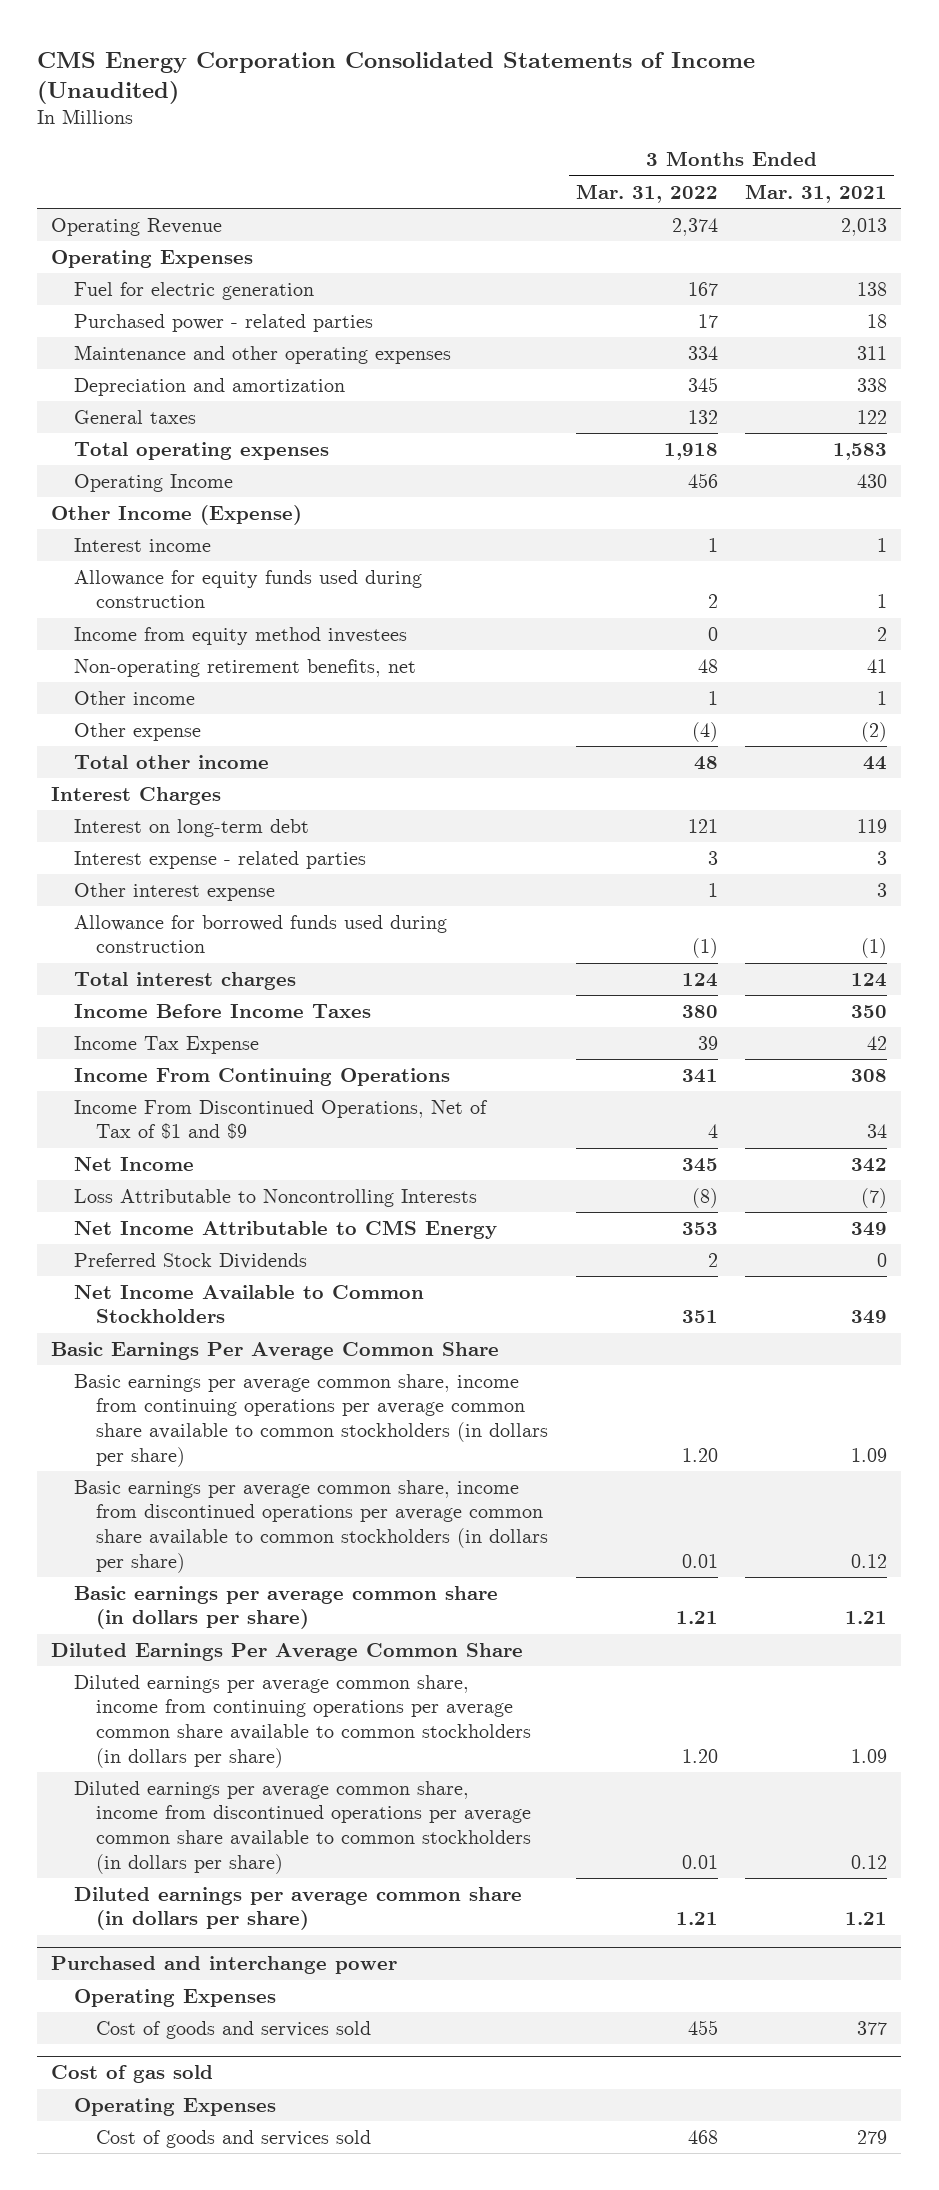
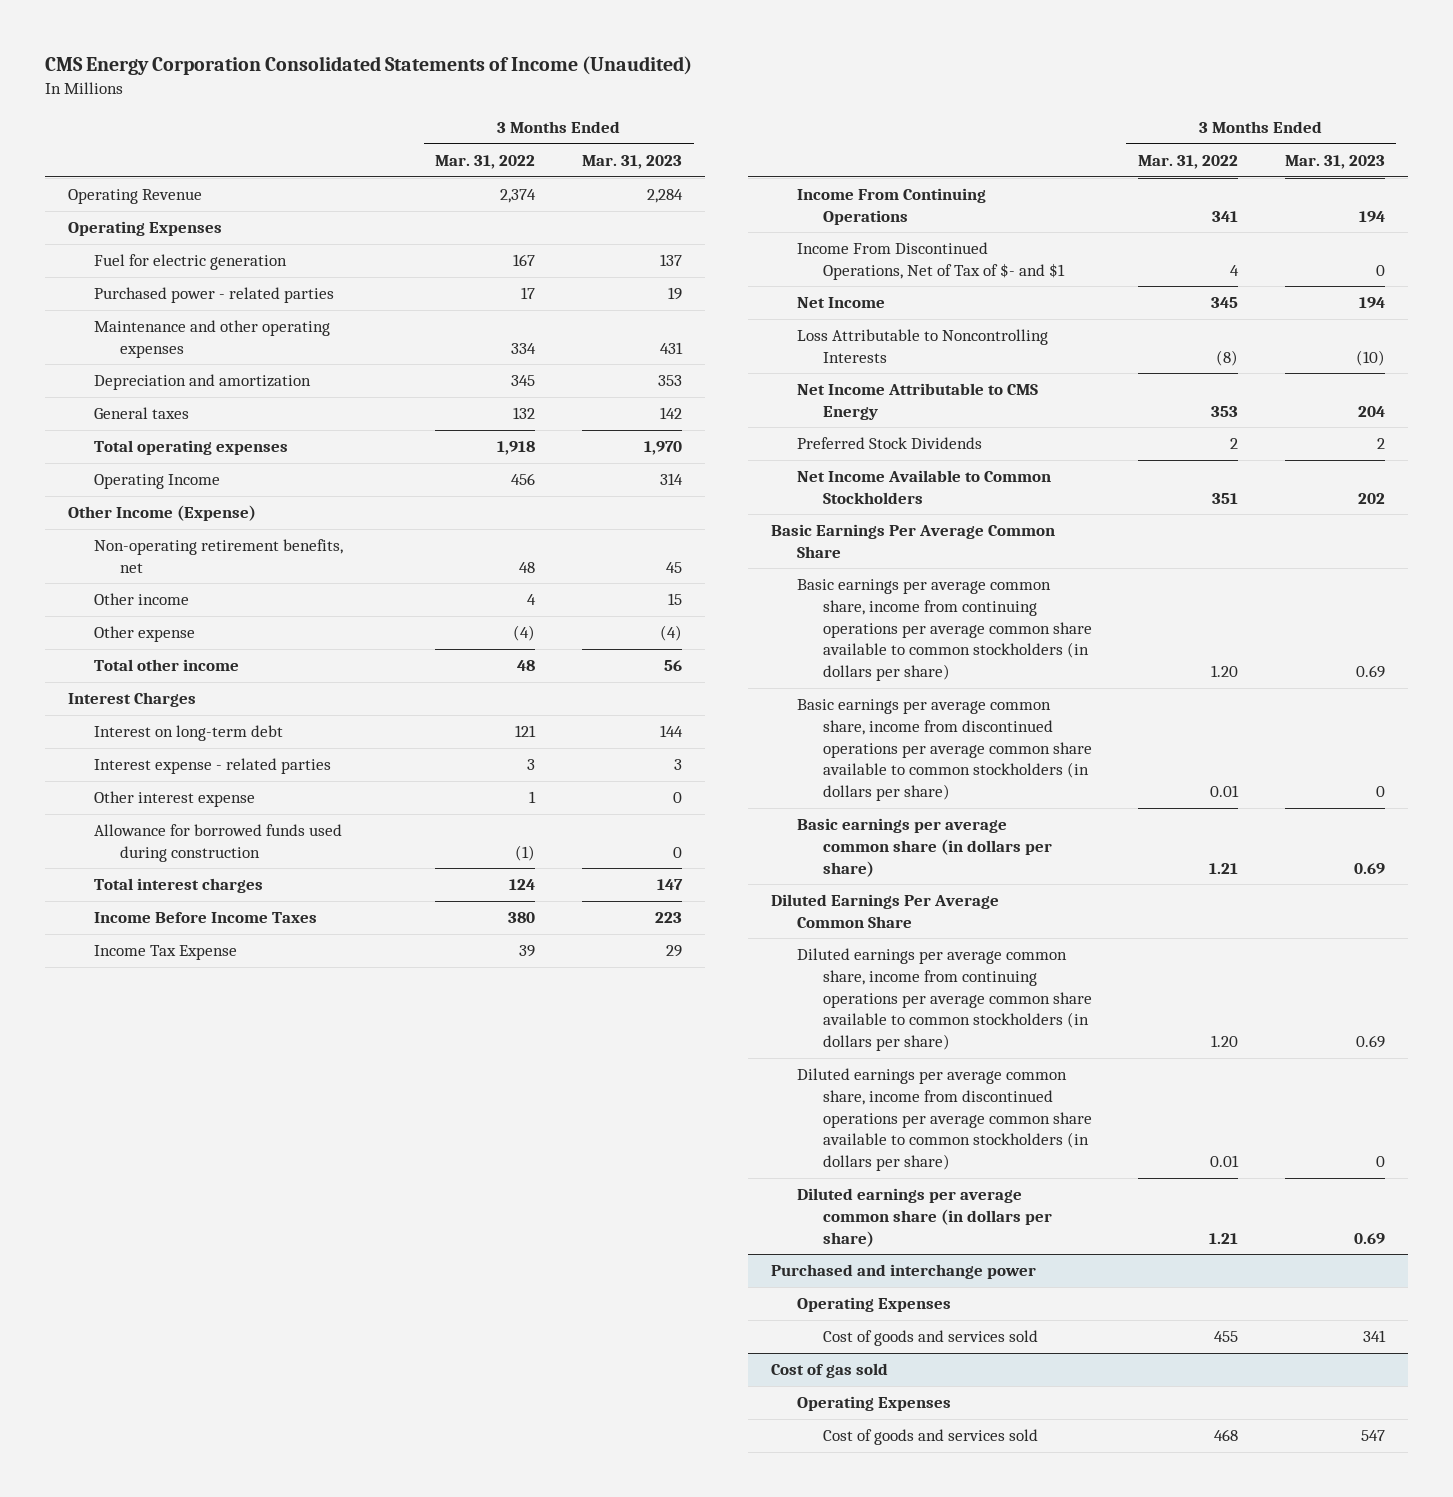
[745,183,888,203] Mar. 31, 2021 -> none
none -> [581,154,682,169] Mar. 31, 2023
[73,537,211,552] Interest income -> none
[73,569,422,609] Allowance for equity funds used during construction -> none
[73,626,407,645] Income from equity method investees -> none
[707,690,718,705] 1 -> [527,594,537,606] 4
[73,1099,488,1140] Income From Discontinued Operations, Net of Tax of $1 and $9 -> [796,242,1065,280] Income From Discontinued Operations, Net of Tax of $- and $1

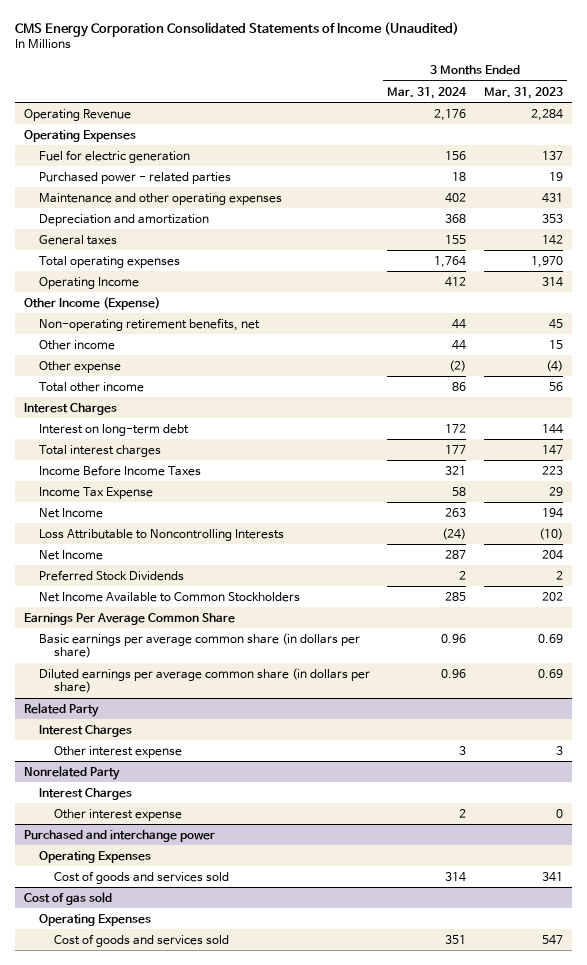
[435,154,536,169] Mar. 31, 2022 -> none
none -> [387,86,468,99] Mar. 31, 2024
[94,758,332,775] Interest expense - related parties -> none
[94,791,256,808] Other interest expense -> none
[94,824,343,862] Allowance for borrowed funds used during construction -> none
[796,188,986,225] Income From Continuing Operations -> none
[796,242,1065,280] Income From Discontinued Operations, Net of Tax of $- and $1 -> none
[796,383,1038,420] Net Income Attributable to CMS Energy -> [38,549,103,560] Net Income
[796,579,1092,682] Basic earnings per average common share, income from continuing operations per average common share available to common stockholders (in dollars per share) -> none
[796,699,1092,802] Basic earnings per average common share, income from discontinued operations per average common share available to common stockholders (in dollars per share) -> none
[770,524,1055,558] Basic Earnings Per Average Common Share -> [23,612,235,625] Earnings Per Average Common Share
[770,894,999,928] Diluted Earnings Per Average Common Share -> none
[796,948,1092,1052] Diluted earnings per average common share, income from continuing operations per average common share available to common stockholders (in dollars per share) -> none
[796,1068,1092,1172] Diluted earnings per average common share, income from discontinued operations per average common share available to common stockholders (in dollars per share) -> none
none -> [23,702,99,717] Related Party
none -> [38,724,132,737] Interest Charges
none -> [53,745,182,758] Other interest expense
none -> [23,765,120,780] Nonrelated Party
none -> [38,787,132,800] Interest Charges
none -> [53,808,182,821] Other interest expense

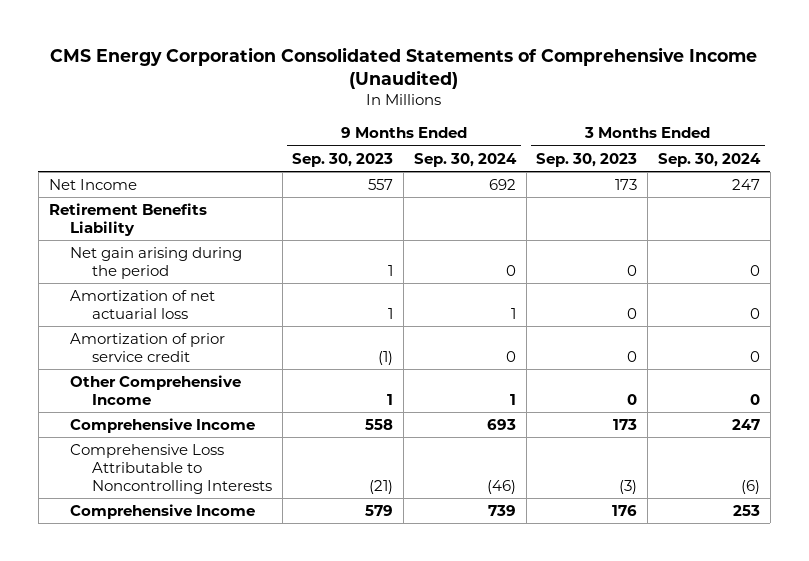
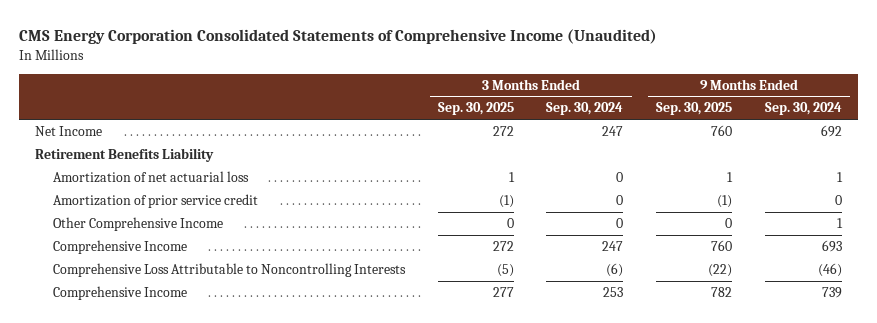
[292,152,394,167] Sep. 30, 2023 -> none
[536,152,638,167] Sep. 30, 2023 -> none
none -> [437,102,514,116] Sep. 30, 2025
none -> [655,102,732,116] Sep. 30, 2025
[70,246,243,279] Net gain arising during the period -> none

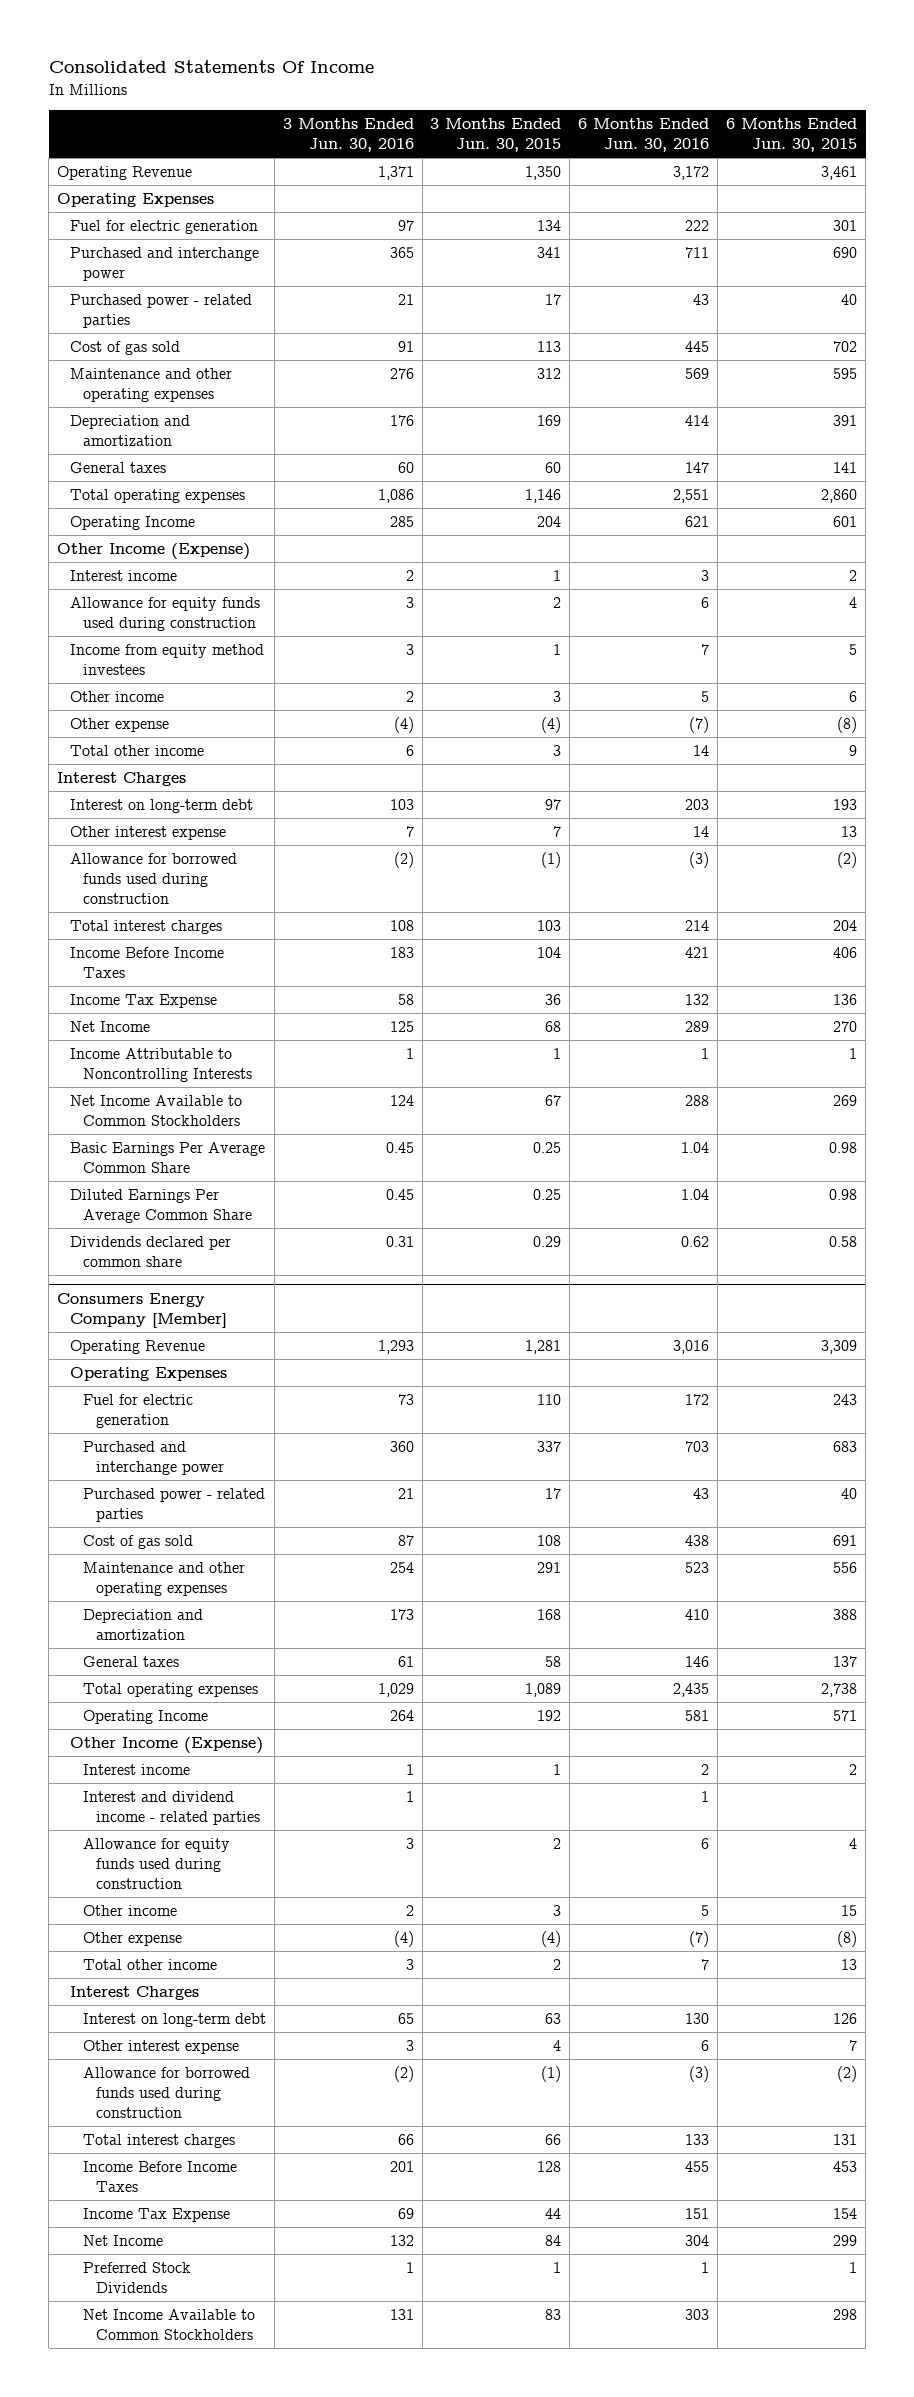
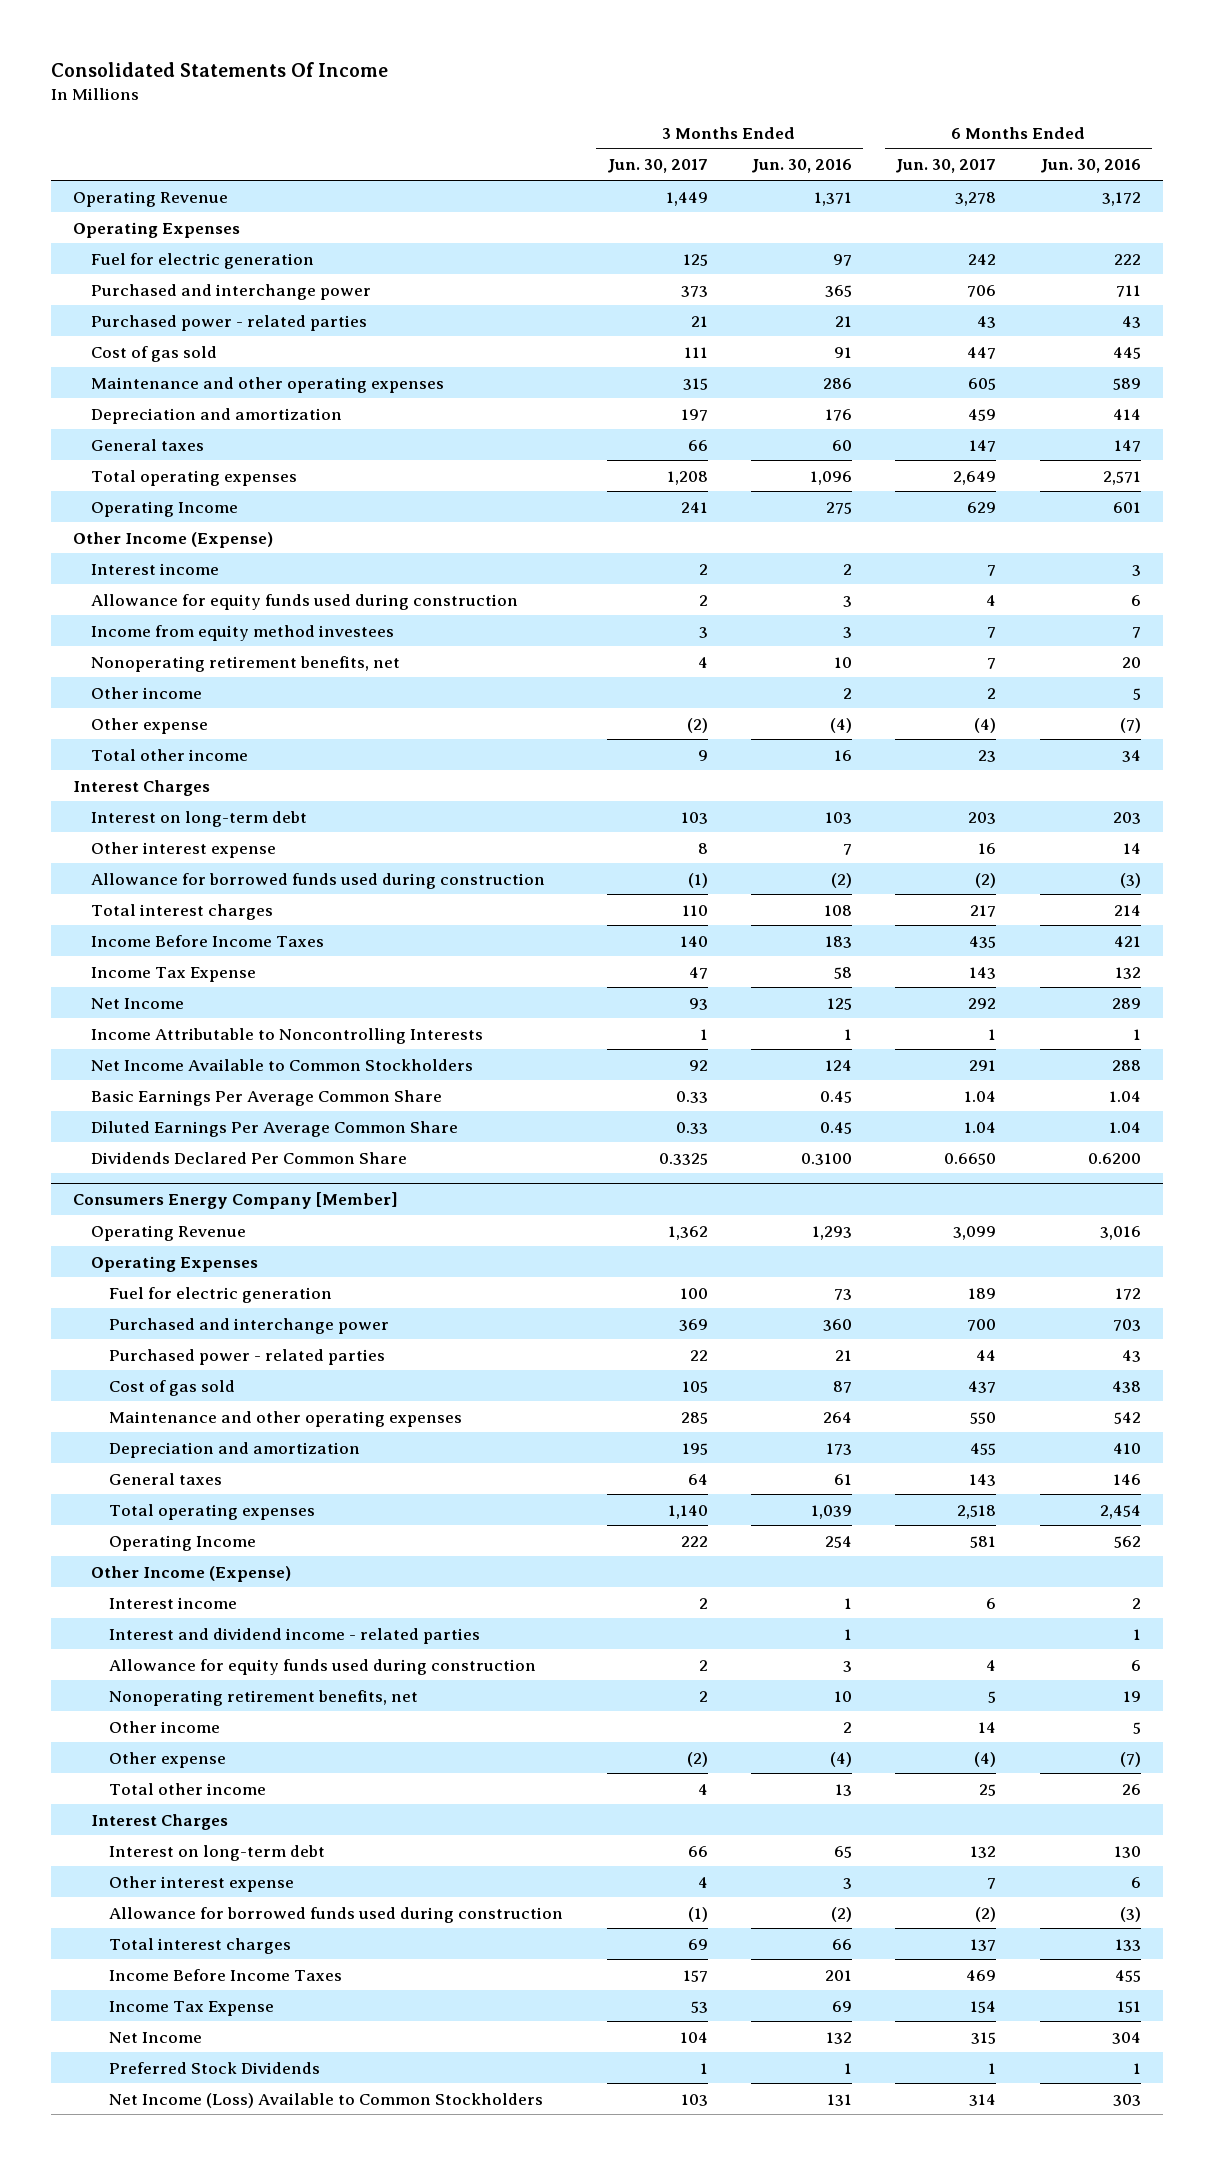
[430,118,562,153] 3 Months Ended Jun. 30, 2015 -> none
[726,118,858,153] 6 Months Ended Jun. 30, 2015 -> none
none -> [606,159,708,174] Jun. 30, 2017
none -> [895,159,997,174] Jun. 30, 2017
[389,367,414,379] 276 -> [823,377,853,389] 286
[685,367,710,379] 569 -> [1112,377,1141,390] 589
[377,488,414,503] 1,086 -> [810,470,853,485] 1,096
[673,488,710,503] 2,551 -> [1102,470,1141,485] 2,571
[389,515,414,527] 285 -> [826,501,853,514] 275
[685,515,710,527] 621 -> [1112,501,1141,513] 601
none -> [90,655,400,672] Nonoperating retirement benefits, net
[405,744,414,756] 6 -> [834,749,853,761] 16
[693,744,710,756] 14 -> [1121,749,1141,762] 34
[69,1235,231,1267] Dividends declared per common share -> [90,1151,407,1164] Dividends Declared Per Common Share
[385,1235,414,1247] 0.31 -> [801,1152,853,1165] 0.3100
[681,1235,710,1247] 0.62 -> [1087,1152,1141,1164] 0.6200
[389,1561,414,1573] 254 -> [823,1411,853,1423] 264
[685,1561,710,1573] 523 -> [1113,1411,1141,1424] 542
[377,1682,414,1697] 1,029 -> [811,1504,853,1519] 1,039
[673,1682,710,1697] 2,435 -> [1099,1504,1141,1519] 2,454
[389,1709,414,1721] 264 -> [825,1535,853,1548] 254
[685,1709,710,1721] 581 -> [1113,1535,1141,1548] 562
none -> [109,1689,419,1706] Nonoperating retirement benefits, net
[405,1958,414,1970] 3 -> [835,1783,853,1796] 13
[701,1958,710,1970] 7 -> [1121,1783,1141,1795] 26
[82,2308,255,2340] Net Income Available to Common Stockholders -> [109,2092,544,2108] Net Income (Loss) Available to Common Stockholders

